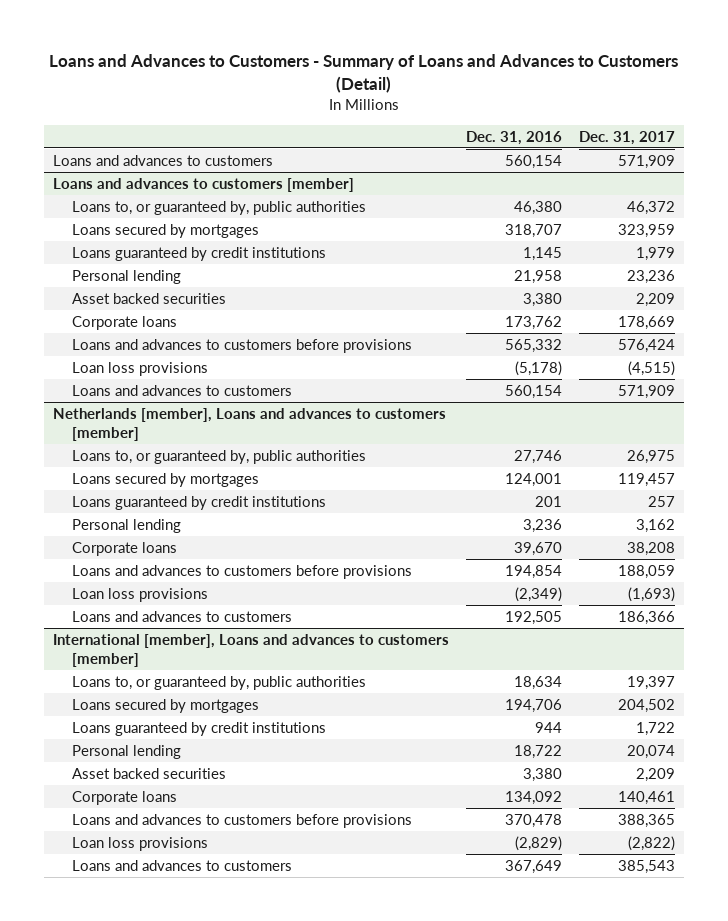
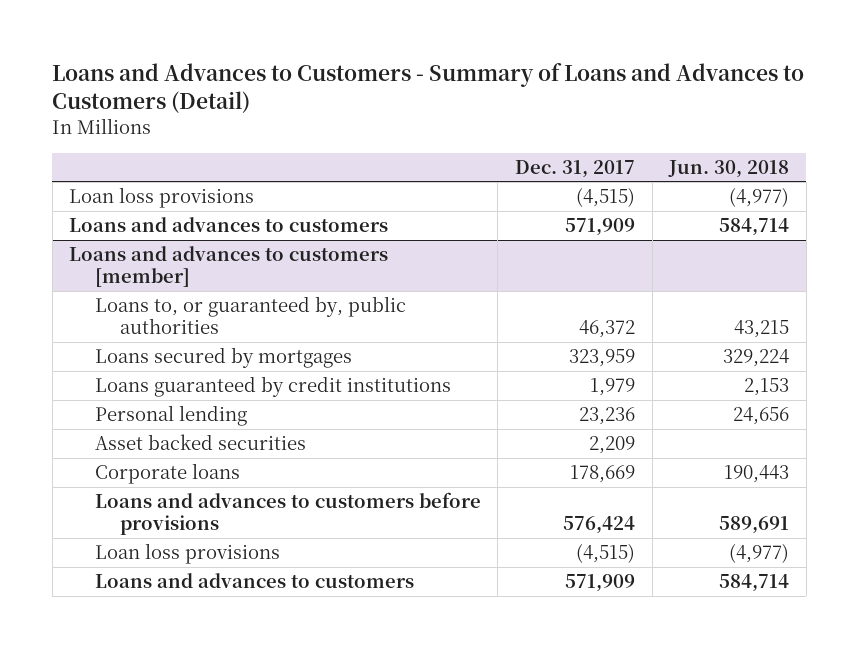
[465,130,562,145] Dec. 31, 2016 -> none
none -> [668,159,790,178] Jun. 30, 2018
none -> [69,187,255,209] Loan loss provisions
[52,407,446,441] Netherlands [member], Loans and advances to customers [member] -> none
[71,449,366,464] Loans to, or guaranteed by, public authorities -> none
[71,472,259,487] Loans secured by mortgages -> none
[71,495,326,510] Loans guaranteed by credit institutions -> none
[71,518,181,533] Personal lending -> none
[71,541,177,556] Corporate loans -> none
[71,564,412,579] Loans and advances to customers before provisions -> none
[71,587,208,602] Loan loss provisions -> none
[71,610,292,622] Loans and advances to customers -> none
[52,633,449,667] International [member], Loans and advances to customers [member] -> none
[71,675,366,690] Loans to, or guaranteed by, public authorities -> none
[71,698,259,713] Loans secured by mortgages -> none
[71,721,326,736] Loans guaranteed by credit institutions -> none
[71,744,181,759] Personal lending -> none
[71,767,226,779] Asset backed securities -> none
[71,790,177,805] Corporate loans -> none
[71,813,412,828] Loans and advances to customers before provisions -> none
[71,836,208,851] Loan loss provisions -> none
[71,859,292,871] Loans and advances to customers -> none

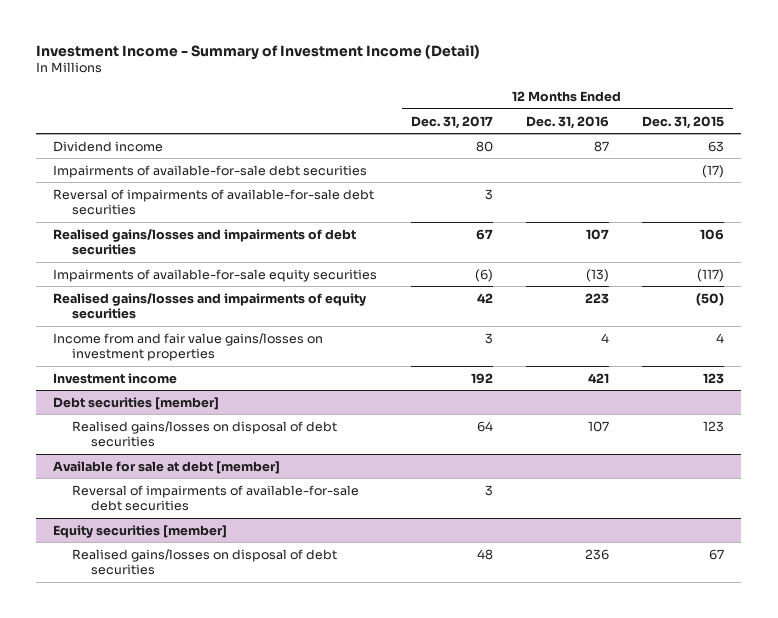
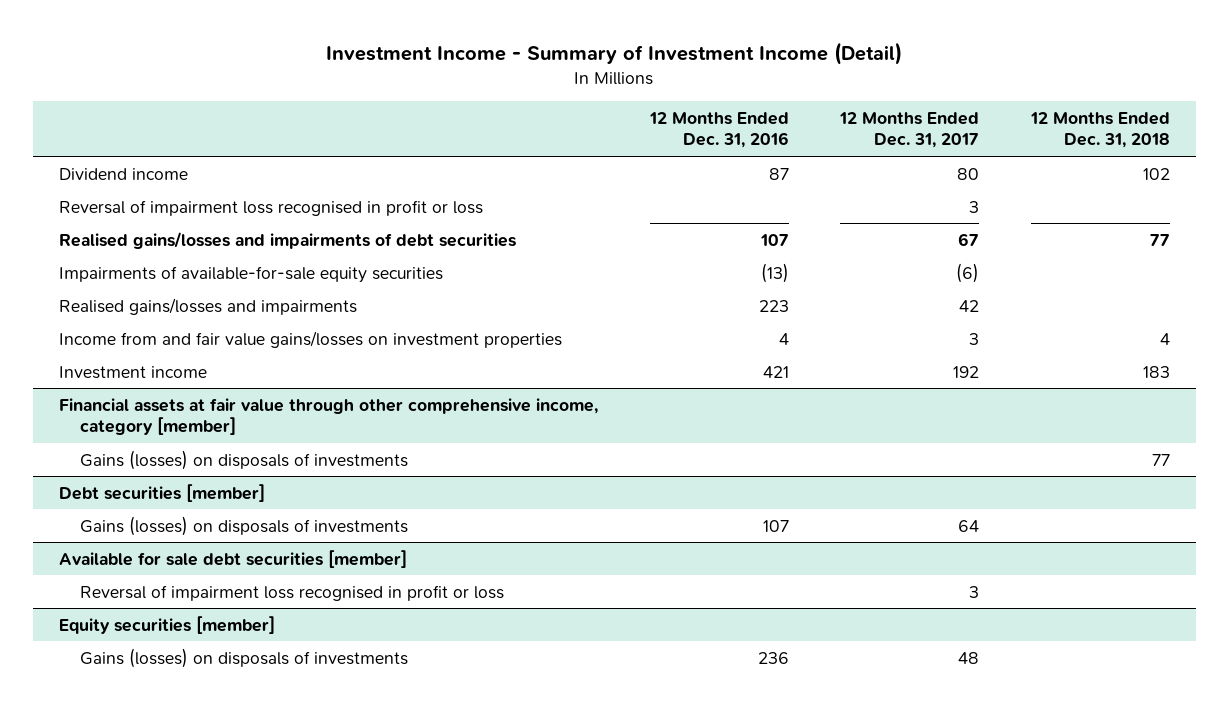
[642,115,725,129] Dec. 31, 2015 -> none
none -> [1029,111,1170,149] 12 Months Ended Dec. 31, 2018
[53,164,368,178] Impairments of available-for-sale debt securities -> none
[53,188,375,216] Reversal of impairments of available-for-sale debt securities -> [58,199,483,216] Reversal of impairment loss recognised in profit or loss
[53,292,367,320] Realised gains/losses and impairments of equity securities -> [58,297,357,315] Realised gains/losses and impairments
none -> [58,397,598,436] Financial assets at fair value through other comprehensive income, category [member]
none -> [79,449,408,470] Gains (losses) on disposals of investments
[72,420,338,448] Realised gains/losses on disposal of debt securities -> [79,515,408,536] Gains (losses) on disposals of investments
[53,460,281,474] Available for sale at debt [member] -> [58,549,407,568] Available for sale debt securities [member]
[72,484,360,512] Reversal of impairments of available-for-sale debt securities -> [79,584,504,601] Reversal of impairment loss recognised in profit or loss
[72,548,338,576] Realised gains/losses on disposal of debt securities -> [79,647,408,668] Gains (losses) on disposals of investments

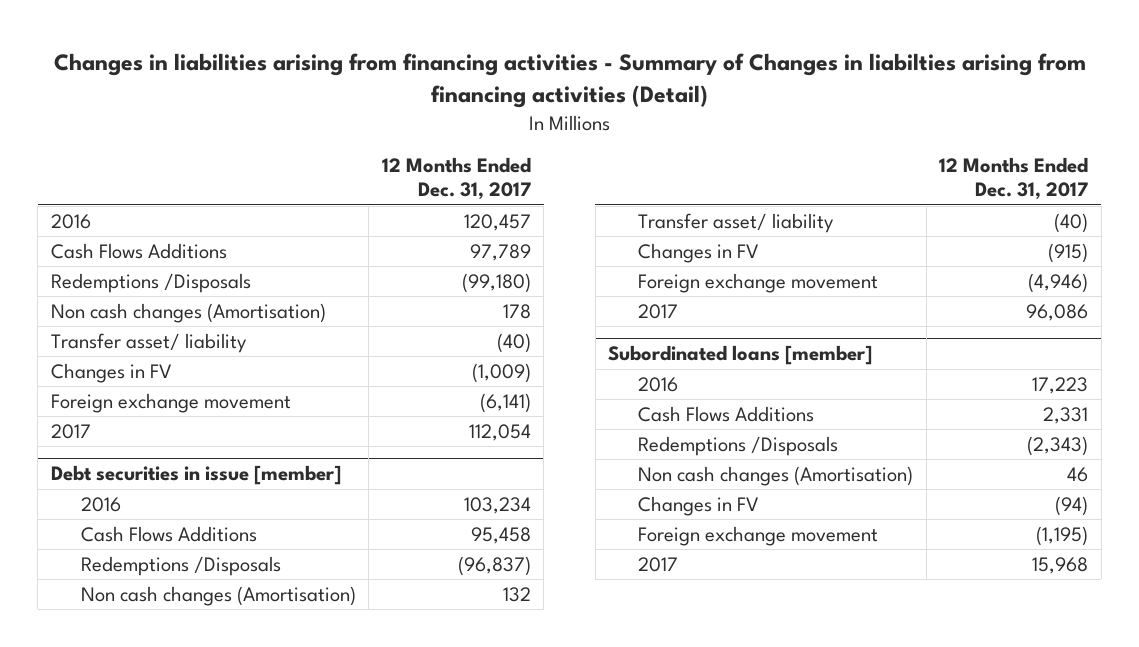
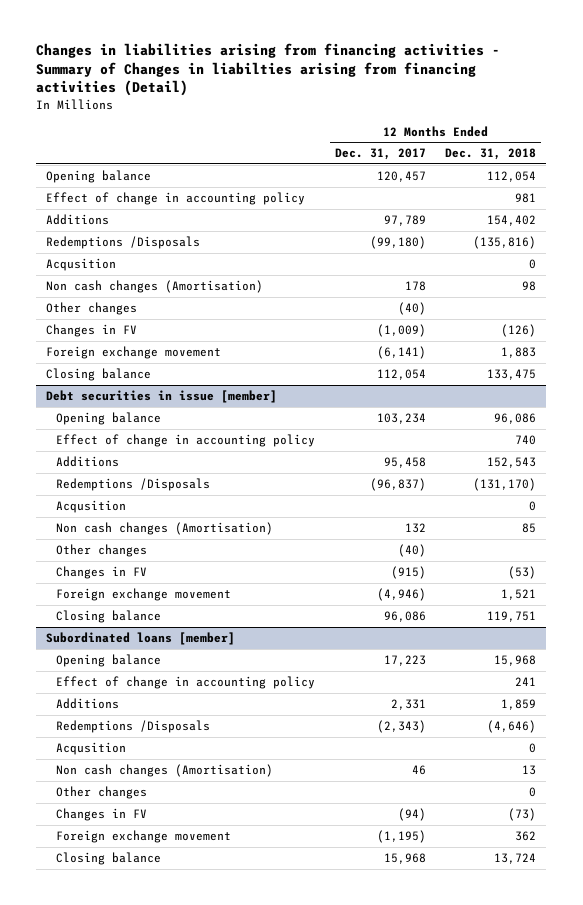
none -> [445,148,537,161] Dec. 31, 2018
[50,213,91,229] 2016 -> [46,170,152,184] Opening balance
none -> [46,192,306,206] Effect of change in accounting policy
[50,242,227,259] Cash Flows Additions -> [46,214,110,226] Additions
none -> [46,258,117,272] Acqusition
[50,332,247,353] Transfer asset/ liability -> [46,302,138,316] Other changes
[50,423,91,439] 2017 -> [46,368,152,382] Closing balance
[80,496,121,512] 2016 -> [55,412,161,426] Opening balance
none -> [55,434,315,448] Effect of change in accounting policy
[80,525,257,542] Cash Flows Additions -> [55,456,119,468] Additions
none -> [55,500,126,514] Acqusition
[638,212,835,233] Transfer asset/ liability -> [55,544,147,558] Other changes
[638,303,679,319] 2017 -> [55,610,161,624] Closing balance
[638,376,679,392] 2016 -> [55,654,161,668] Opening balance
none -> [55,676,315,690] Effect of change in accounting policy
[638,405,815,422] Cash Flows Additions -> [55,698,119,710] Additions
none -> [55,742,126,756] Acqusition
none -> [55,786,147,800] Other changes
[638,556,679,572] 2017 -> [55,852,161,866] Closing balance

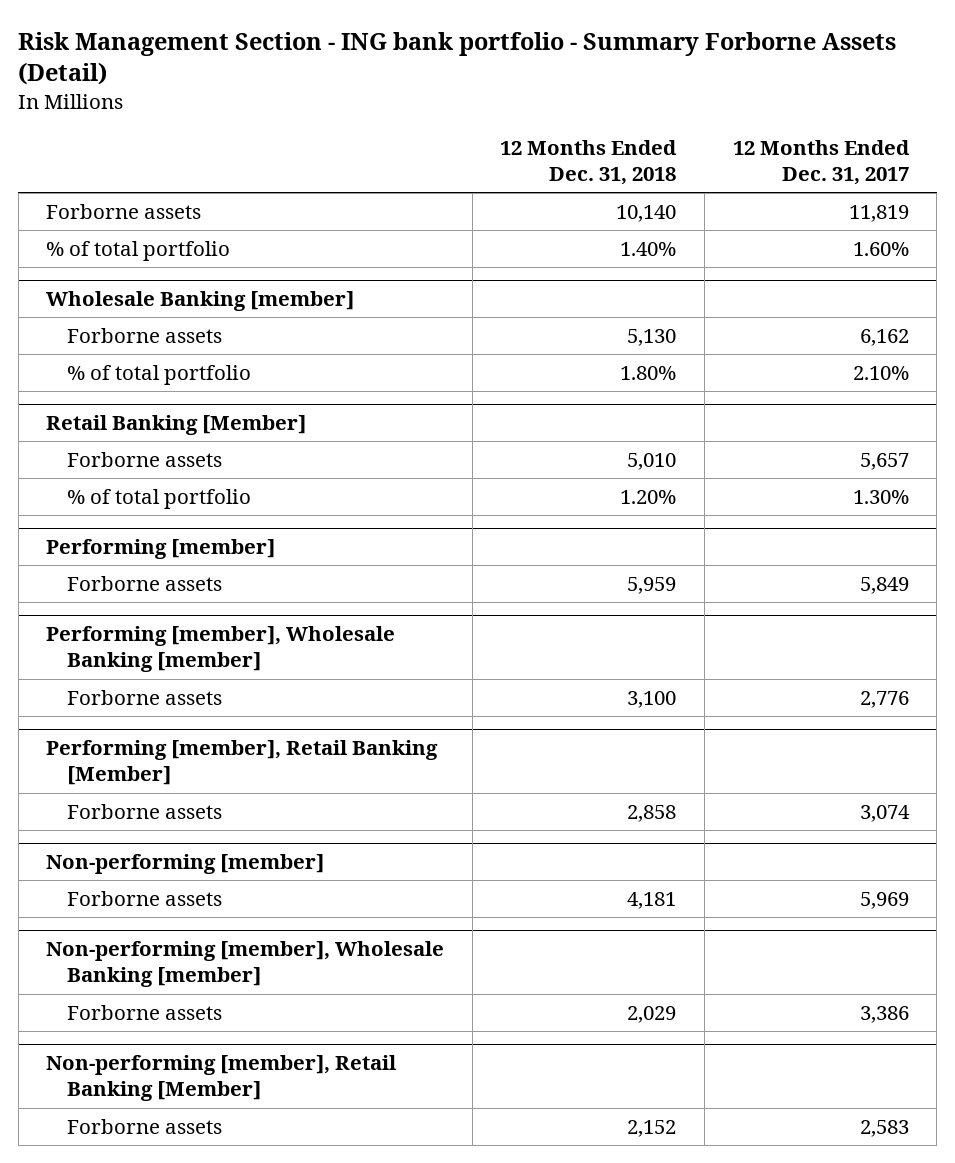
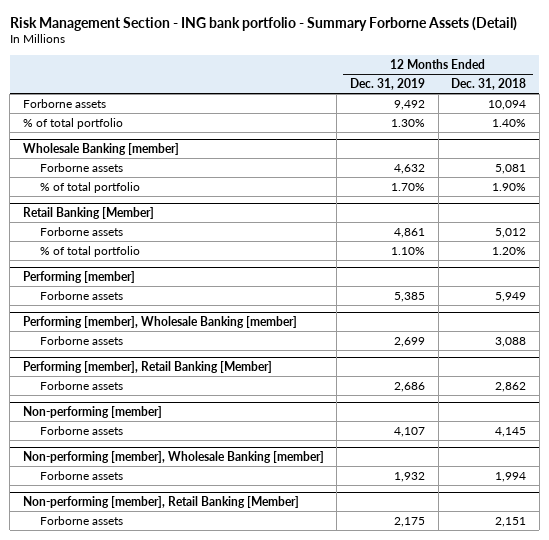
[732,139,910,186] 12 Months Ended Dec. 31, 2017 -> none
none -> [350,77,426,90] Dec. 31, 2019
[616,204,677,222] 10,140 -> [488,99,527,110] 10,094
[627,328,677,346] 5,130 -> [495,163,527,174] 5,081
[620,365,677,380] 1.80% -> [492,182,527,191] 1.90%
[627,452,677,470] 5,010 -> [495,227,527,238] 5,012
[627,576,677,594] 5,959 -> [495,291,527,302] 5,949
[627,690,677,708] 3,100 -> [495,336,527,347] 3,088
[627,804,677,822] 2,858 -> [495,381,527,392] 2,862
[627,891,677,909] 4,181 -> [495,426,527,437] 4,145
[627,1005,677,1023] 2,029 -> [495,471,527,482] 1,994
[627,1119,677,1137] 2,152 -> [495,516,527,527] 2,151

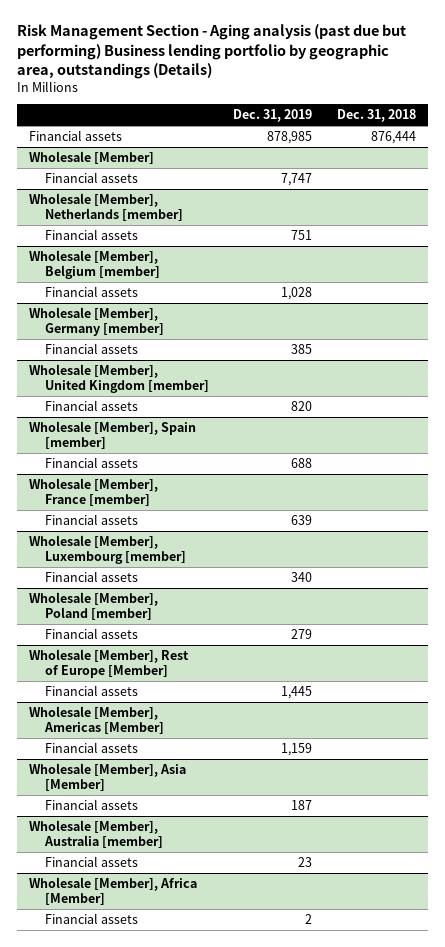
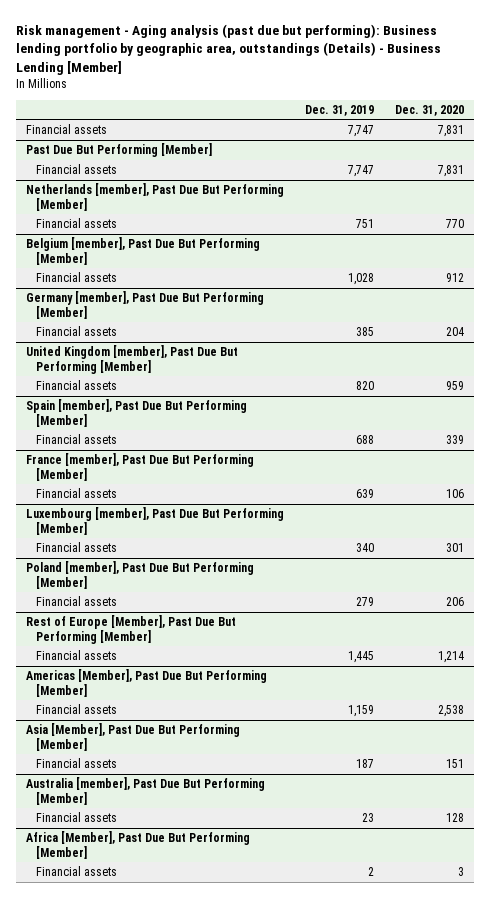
[16,24,406,79] Risk Management Section - Aging analysis (past due but performing) Business lending portfolio by geographic area, outstandings (Details) -> [16,23,442,75] Risk management - Aging analysis (past due but performing): Business lending portfolio by geographic area, outstandings (Details) - Business Lending [Member]
[336,109,416,123] Dec. 31, 2018 -> none
none -> [394,104,464,116] Dec. 31, 2020
[29,130,123,142] Financial assets -> none
[29,151,155,165] Wholesale [Member] -> none
[29,193,184,221] Wholesale [Member], Netherlands [member] -> none
none -> [26,142,213,157] Past Due But Performing [Member]
none -> [36,163,118,174] Financial assets
none -> [26,182,285,211] Netherlands [member], Past Due But Performing [Member]
[29,250,161,279] Wholesale [Member], Belgium [member] -> none
none -> [26,236,261,265] Belgium [member], Past Due But Performing [Member]
[29,307,165,336] Wholesale [Member], Germany [member] -> none
none -> [26,290,265,319] Germany [member], Past Due But Performing [Member]
[29,364,210,393] Wholesale [Member], United Kingdom [member] -> none
none -> [26,344,239,374] United Kingdom [member], Past Due But Performing [Member]
[29,421,197,449] Wholesale [Member], Spain [member] -> none
none -> [26,398,248,427] Spain [member], Past Due But Performing [Member]
[29,478,159,506] Wholesale [Member], France [member] -> none
none -> [26,452,255,481] France [member], Past Due But Performing [Member]
[29,535,187,564] Wholesale [Member], Luxembourg [member] -> none
none -> [26,506,285,535] Luxembourg [member], Past Due But Performing [Member]
[29,592,159,620] Wholesale [Member], Poland [member] -> none
none -> [26,560,255,589] Poland [member], Past Due But Performing [Member]
[29,649,190,678] Wholesale [Member], Rest of Europe [Member] -> none
none -> [26,614,237,644] Rest of Europe [Member], Past Due But Performing [Member]
[29,706,165,734] Wholesale [Member], Americas [Member] -> none
none -> [26,668,268,697] Americas [Member], Past Due But Performing [Member]
[29,763,187,791] Wholesale [Member], Asia [Member] -> none
none -> [26,722,241,751] Asia [Member], Past Due But Performing [Member]
[29,820,164,848] Wholesale [Member], Australia [member] -> none
none -> [26,776,266,805] Australia [member], Past Due But Performing [Member]
[29,877,198,905] Wholesale [Member], Africa [Member] -> none
none -> [26,830,251,859] Africa [Member], Past Due But Performing [Member]

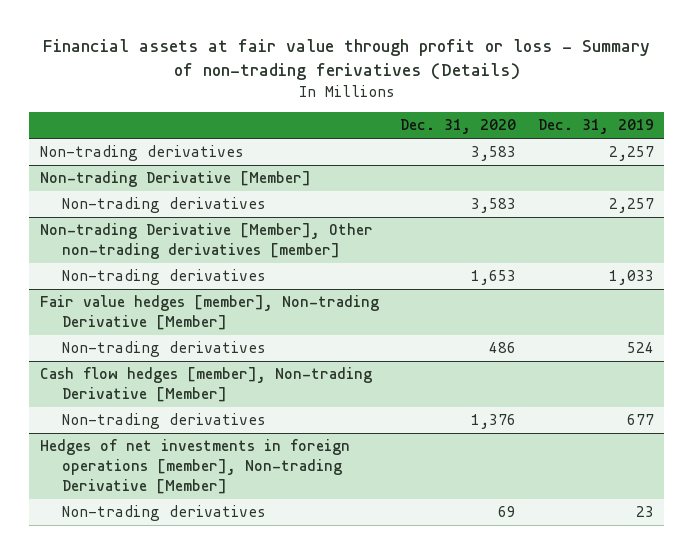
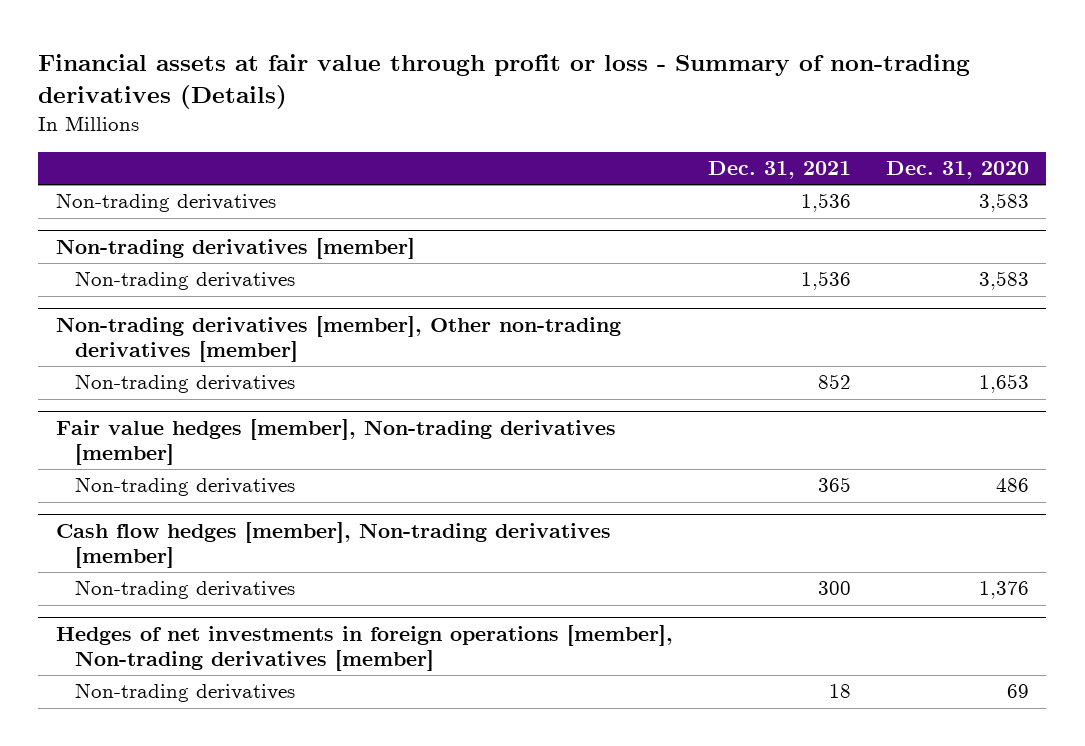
[42,39,650,81] Financial assets at fair value through profit or loss - Summary of non-trading ferivatives (Details) -> [38,53,971,109] Financial assets at fair value through profit or loss - Summary of non-trading derivatives (Details)
[537,119,654,135] Dec. 31, 2019 -> none
none -> [707,161,851,180] Dec. 31, 2021
[39,171,311,188] Non-trading Derivative [Member] -> [55,238,415,260] Non-trading derivatives [member]
[39,223,373,260] Non-trading Derivative [Member], Other non-trading derivatives [member] -> [55,316,621,363] Non-trading derivatives [member], Other non-trading derivatives [member]
[39,295,379,331] Fair value hedges [member], Non-trading Derivative [Member] -> [55,419,616,466] Fair value hedges [member], Non-trading derivatives [member]
[39,367,372,403] Cash flow hedges [member], Non-trading Derivative [Member] -> [55,522,611,569] Cash flow hedges [member], Non-trading derivatives [member]
[39,439,350,494] Hedges of net investments in foreign operations [member], Non-trading Derivative [Member] -> [55,625,673,672] Hedges of net investments in foreign operations [member], Non-trading derivatives [member]

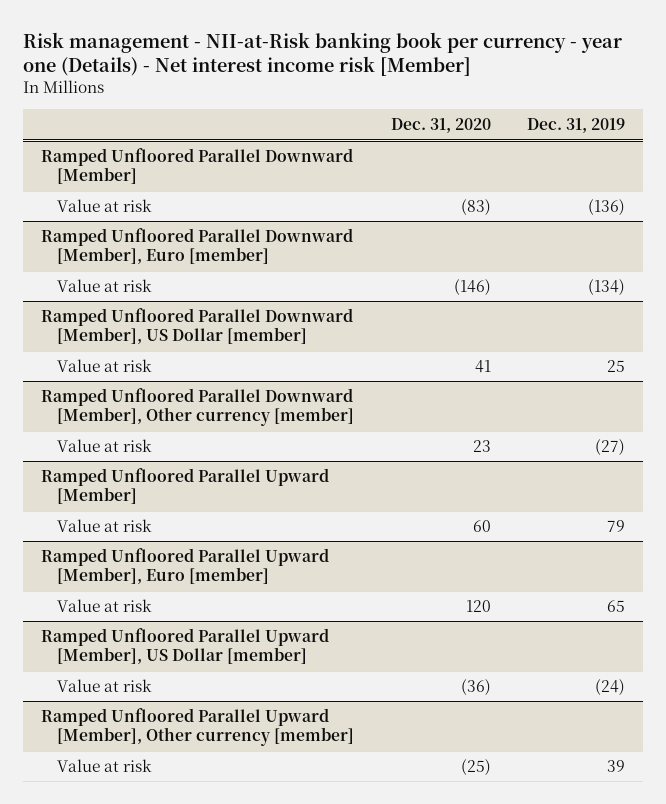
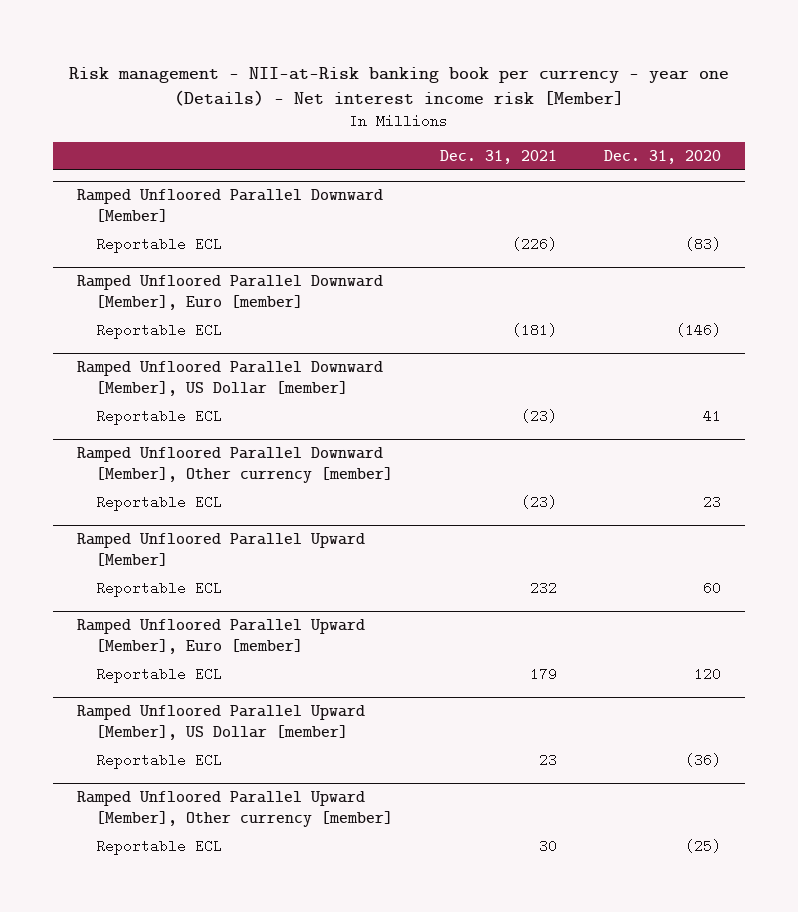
[526,118,625,134] Dec. 31, 2019 -> none
none -> [439,149,557,164] Dec. 31, 2021
[57,198,153,212] Value at risk -> [95,236,222,253] Reportable ECL
[57,278,153,292] Value at risk -> [95,322,222,339] Reportable ECL
[57,358,153,372] Value at risk -> [95,408,222,425] Reportable ECL
[57,438,153,452] Value at risk -> [95,494,222,511] Reportable ECL
[57,518,153,532] Value at risk -> [95,580,222,597] Reportable ECL
[57,598,153,612] Value at risk -> [95,666,222,683] Reportable ECL
[57,678,153,692] Value at risk -> [95,752,222,769] Reportable ECL
[57,758,153,772] Value at risk -> [95,838,222,855] Reportable ECL

